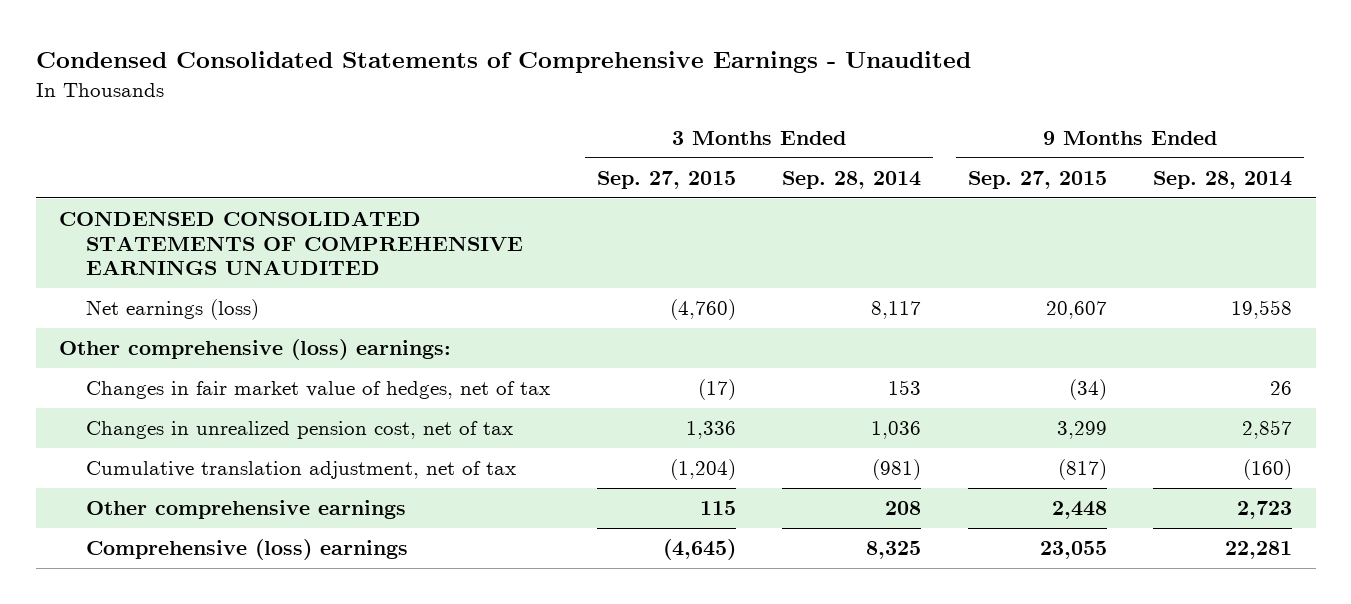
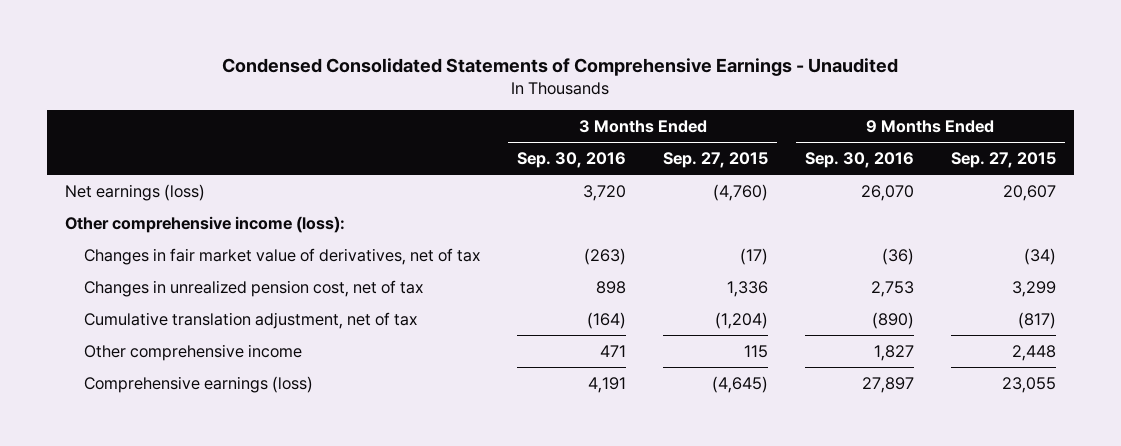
[782,170,922,189] Sep. 28, 2014 -> none
[1153,170,1293,189] Sep. 28, 2014 -> none
none -> [517,152,627,169] Sep. 30, 2016
none -> [804,152,914,169] Sep. 30, 2016
[58,211,524,276] CONDENSED CONSOLIDATED STATEMENTS OF COMPREHENSIVE EARNINGS UNAUDITED -> none
[58,339,451,361] Other comprehensive (loss) earnings: -> [65,215,346,233] Other comprehensive income (loss):
[86,381,551,400] Changes in fair market value of hedges, net of tax -> [84,247,481,265] Changes in fair market value of derivatives, net of tax
[86,500,407,520] Other comprehensive earnings -> [84,343,303,361] Other comprehensive income
[86,539,409,561] Comprehensive (loss) earnings -> [84,375,314,393] Comprehensive earnings (loss)

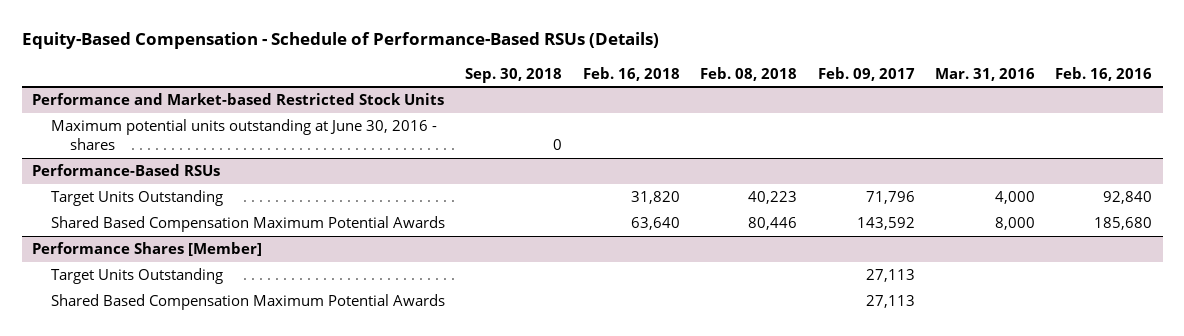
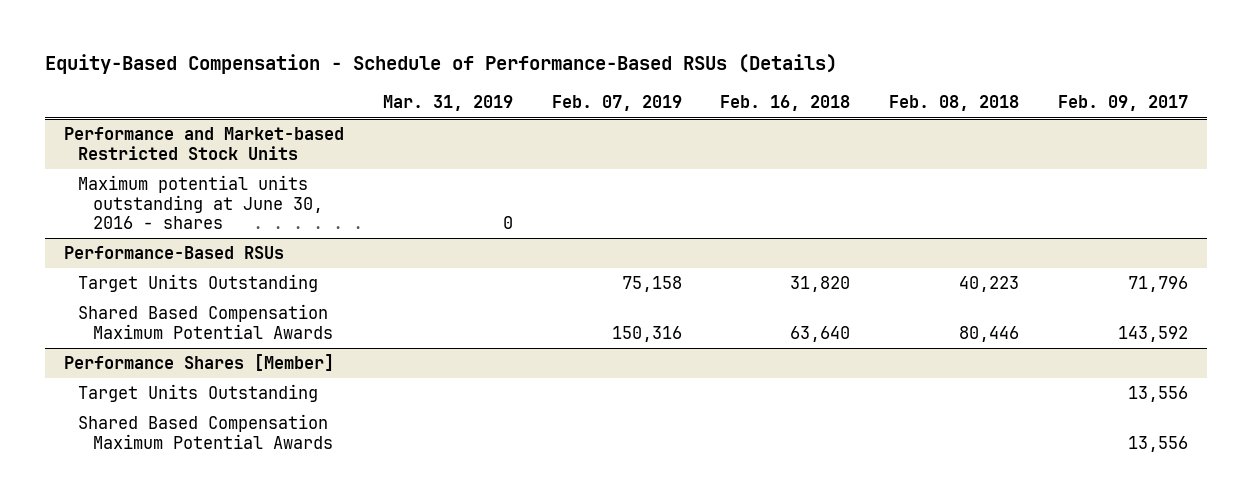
[465,67,563,83] Sep. 30, 2018 -> none
[934,67,1035,81] Mar. 31, 2016 -> none
[1055,66,1153,81] Feb. 16, 2016 -> none
none -> [382,95,513,112] Mar. 31, 2019
none -> [551,95,682,112] Feb. 07, 2019
[865,269,915,283] 27,113 -> [1127,386,1188,403] 13,556
[865,295,915,309] 27,113 -> [1127,435,1188,452] 13,556

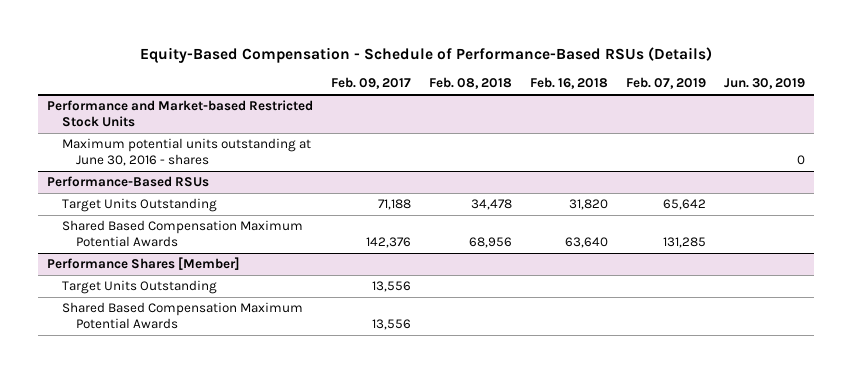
[382,95,513,112] Mar. 31, 2019 -> none
none -> [724,78,806,90] Jun. 30, 2019
[621,276,682,293] 75,158 -> [663,199,707,211] 65,642
[959,276,1020,293] 40,223 -> [471,199,513,211] 34,478
[1127,276,1188,293] 71,796 -> [378,199,412,211] 71,188
[611,325,682,342] 150,316 -> [663,237,707,249] 131,285
[959,325,1020,342] 80,446 -> [469,237,513,249] 68,956
[1117,325,1188,342] 143,592 -> [366,237,412,249] 142,376

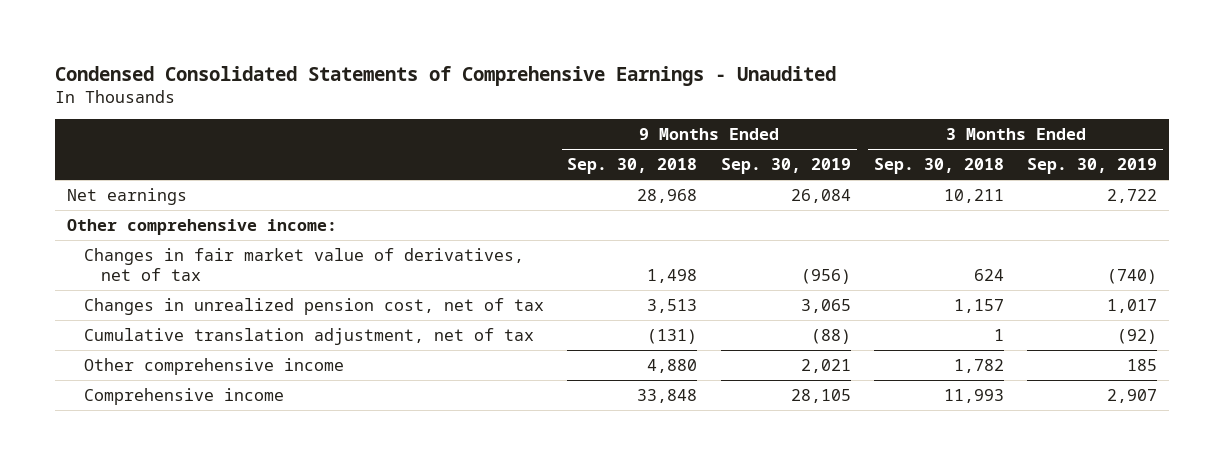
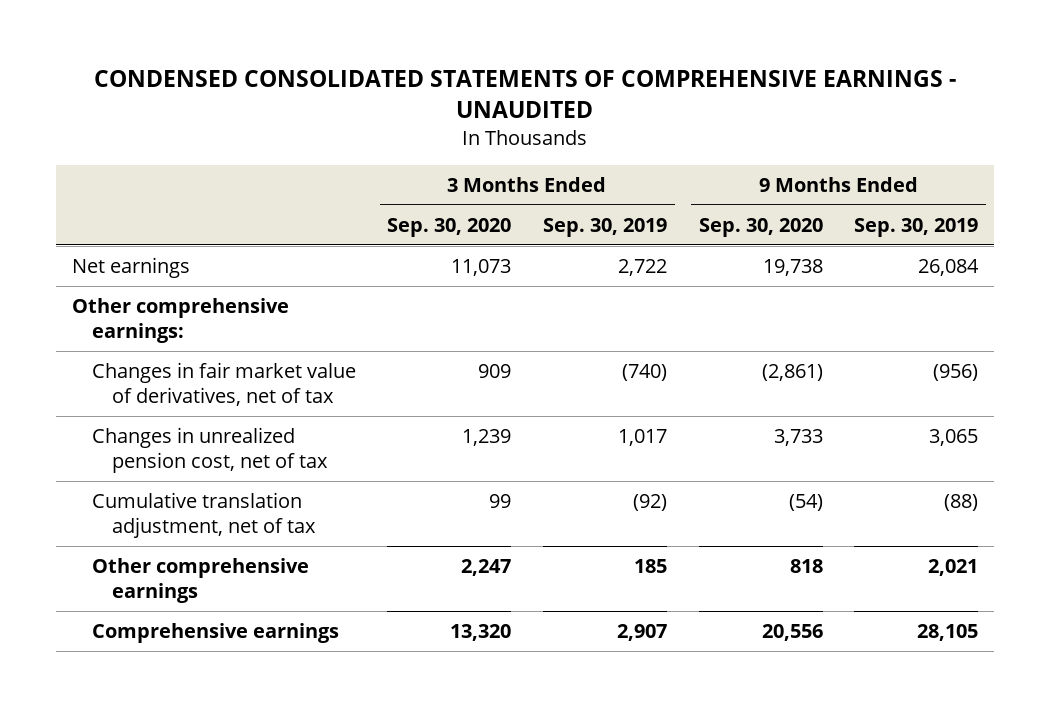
[55,65,837,86] Condensed Consolidated Statements of Comprehensive Earnings - Unaudited -> [94,70,957,118] CONDENSED CONSOLIDATED STATEMENTS OF COMPREHENSIVE EARNINGS - UNAUDITED
[567,158,698,175] Sep. 30, 2018 -> none
[874,158,1005,175] Sep. 30, 2018 -> none
none -> [387,217,512,237] Sep. 30, 2020
none -> [698,217,823,237] Sep. 30, 2020
[67,218,338,235] Other comprehensive income: -> [71,298,289,344] Other comprehensive earnings:
[84,357,345,375] Other comprehensive income -> [91,558,309,604] Other comprehensive earnings
[84,387,285,405] Comprehensive income -> [91,623,339,644] Comprehensive earnings

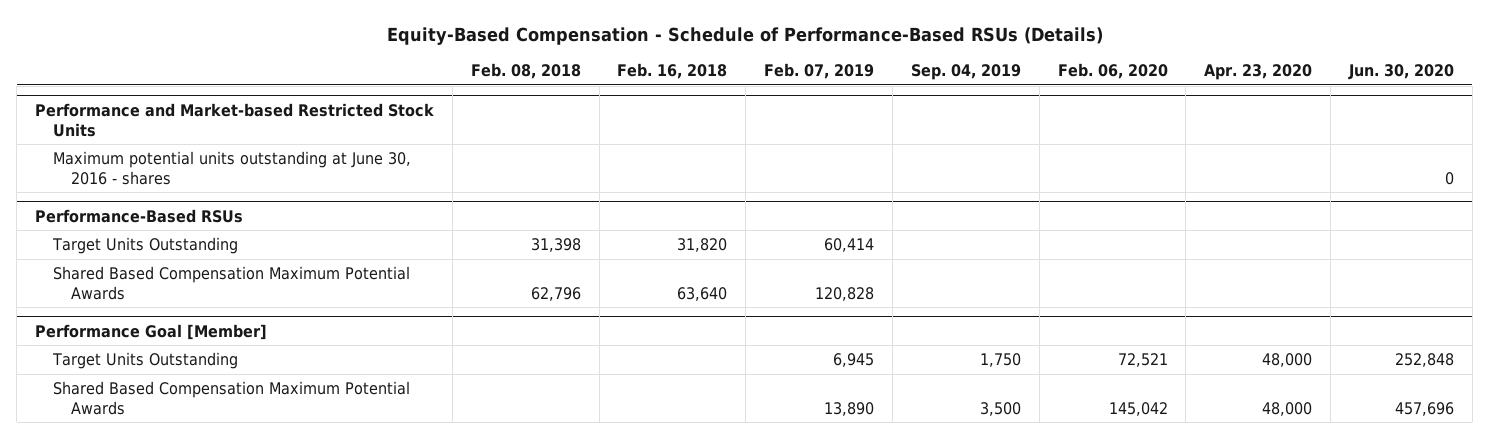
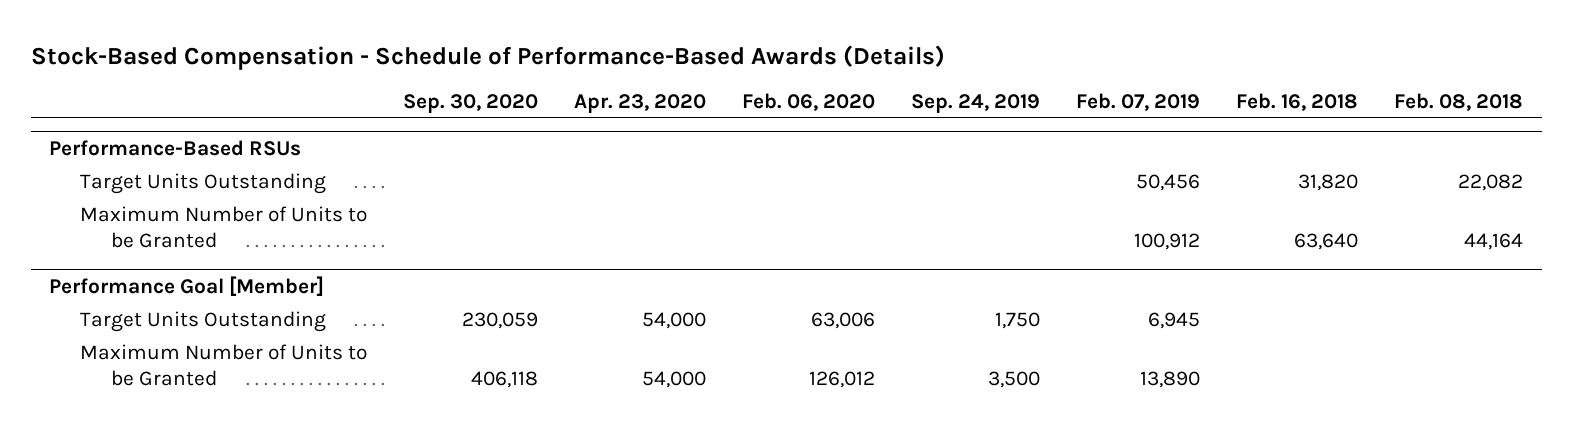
[386,26,1103,45] Equity-Based Compensation - Schedule of Performance-Based RSUs (Details) -> [30,44,945,70] Stock-Based Compensation - Schedule of Performance-Based Awards (Details)
[910,64,1021,81] Sep. 04, 2019 -> none
[1348,64,1455,81] Jun. 30, 2020 -> none
none -> [402,94,538,114] Sep. 30, 2020
none -> [911,94,1041,114] Sep. 24, 2019
[35,102,435,137] Performance and Market-based Restricted Stock Units -> none
[53,150,412,185] Maximum potential units outstanding at June 30, 2016 - shares -> none
[53,265,411,300] Shared Based Compensation Maximum Potential Awards -> none
[530,237,581,252] 31,398 -> [1458,174,1524,192] 22,082
[824,237,875,252] 60,414 -> [1136,174,1201,192] 50,456
none -> [79,206,367,248] Maximum Number of Units to be Granted
[53,380,411,415] Shared Based Compensation Maximum Potential Awards -> none
[1117,352,1168,367] 72,521 -> [811,312,876,330] 63,006
[1262,352,1313,367] 48,000 -> [641,312,706,330] 54,000
none -> [79,344,367,386] Maximum Number of Units to be Granted

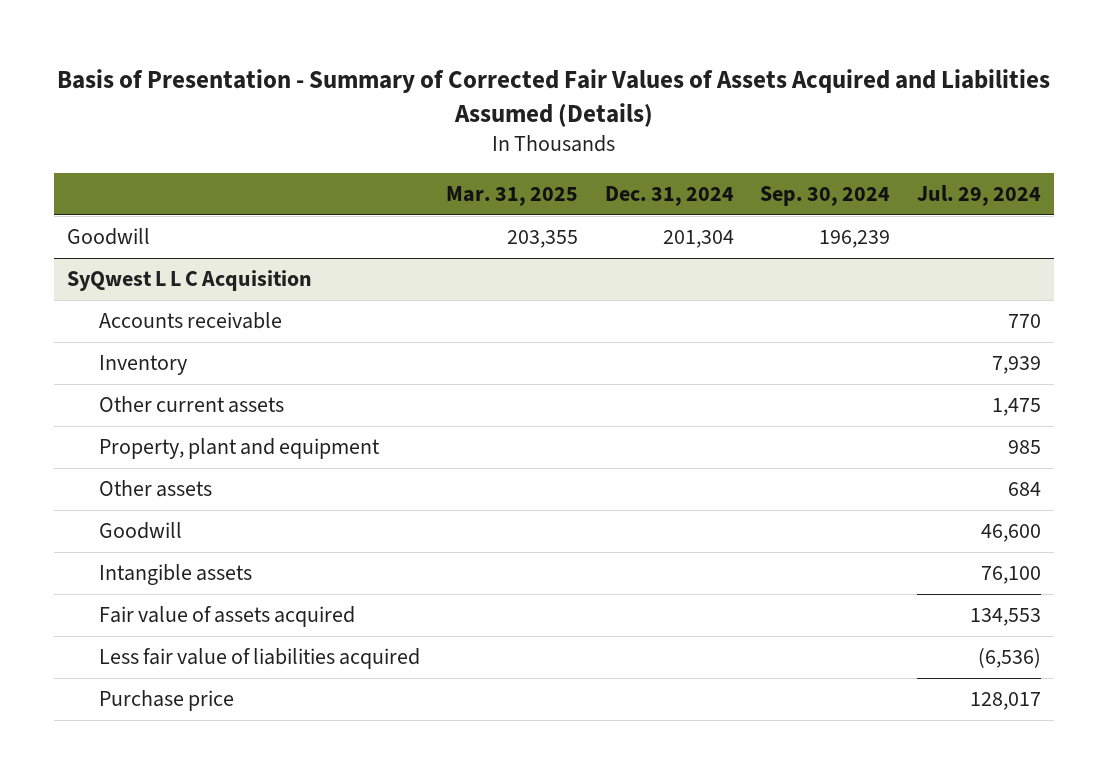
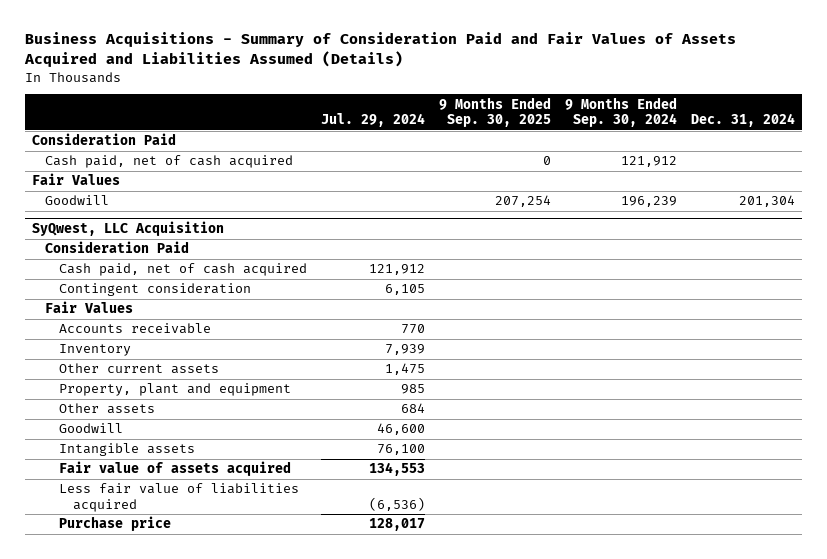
[57,68,1051,127] Basis of Presentation - Summary of Corrected Fair Values of Assets Acquired and Liabilities Assumed (Details) -> [23,32,736,68] Business Acquisitions - Summary of Consideration Paid and Fair Values of Assets Acquired and Liabilities Assumed (Details)
[446,185,579,206] Mar. 31, 2025 -> none
[760,185,891,206] Sep. 30, 2024 -> none
none -> [439,96,552,128] 9 Months Ended Sep. 30, 2025
none -> [565,96,678,128] 9 Months Ended Sep. 30, 2024
none -> [31,133,176,146] Consideration Paid
none -> [45,155,294,169] Cash paid, net of cash acquired
none -> [31,173,120,186] Fair Values
[67,270,313,292] SyQwest L L C Acquisition -> [31,221,224,237] SyQwest, LLC Acquisition
none -> [45,241,190,254] Consideration Paid
none -> [59,263,308,277] Cash paid, net of cash acquired
none -> [59,283,252,297] Contingent consideration
none -> [45,301,134,314] Fair Values

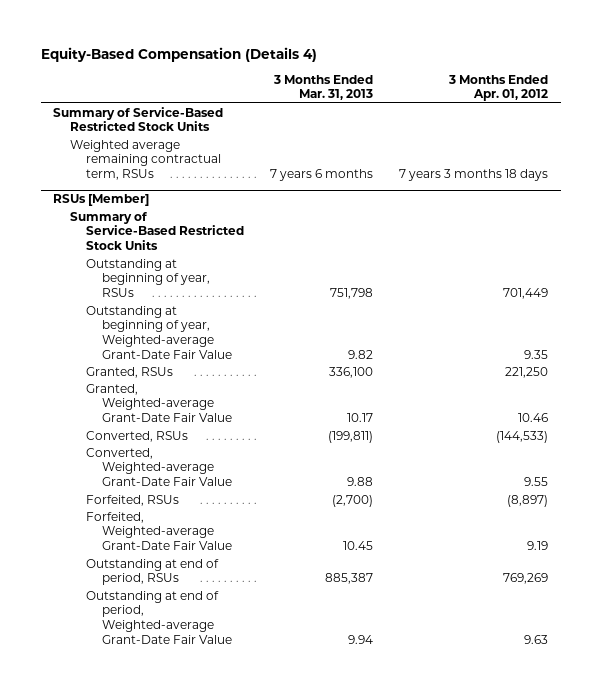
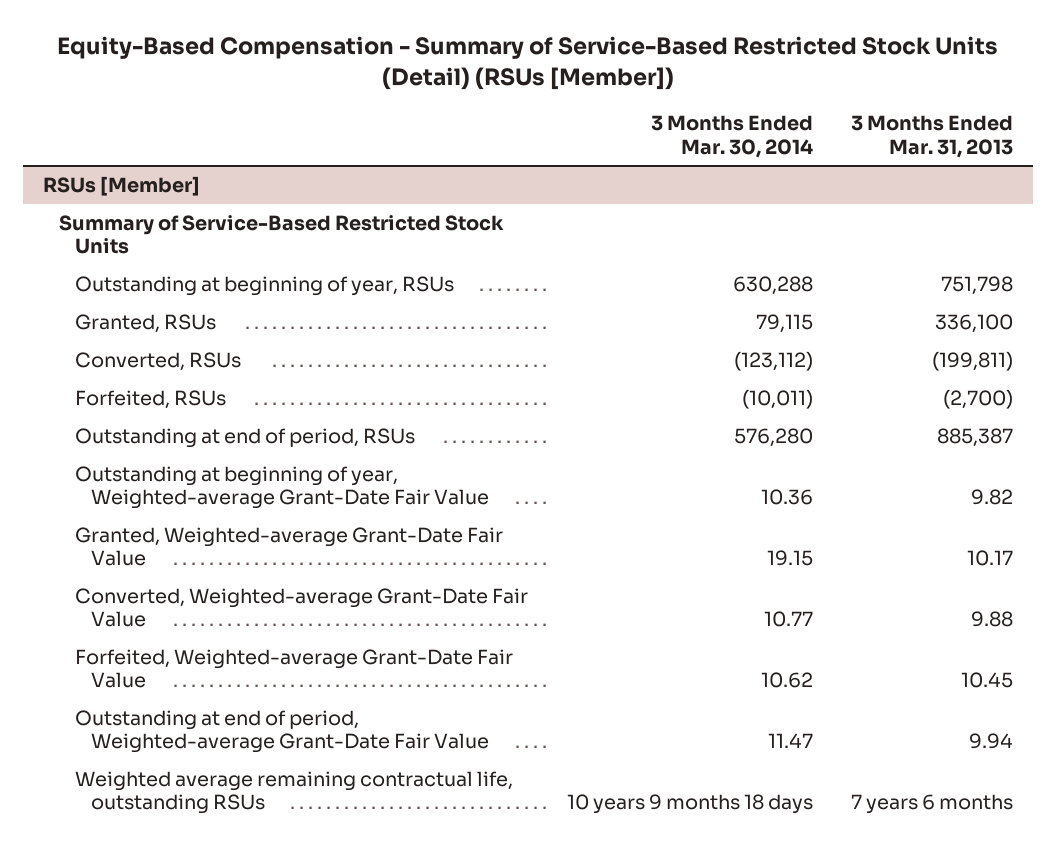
[40,46,317,62] Equity-Based Compensation (Details 4) -> [57,35,999,90] Equity-Based Compensation - Summary of Service-Based Restricted Stock Units (Detail) (RSUs [Member])
[447,74,548,102] 3 Months Ended Apr. 01, 2012 -> none
none -> [650,115,813,158] 3 Months Ended Mar. 30, 2014
[53,106,224,132] Summary of Service-Based Restricted Stock Units -> none
[69,139,221,181] Weighted average remaining contractual term, RSUs -> none
[85,305,233,359] Outstanding at beginning of year, Weighted-average Grant-Date Fair Value -> [74,466,489,510] Outstanding at beginning of year, Weighted-average Grant-Date Fair Value
[85,383,233,423] Granted, Weighted-average Grant-Date Fair Value -> [74,527,503,567] Granted, Weighted-average Grant-Date Fair Value
[85,447,233,487] Converted, Weighted-average Grant-Date Fair Value -> [74,588,528,628] Converted, Weighted-average Grant-Date Fair Value
[85,511,233,551] Forfeited, Weighted-average Grant-Date Fair Value -> [74,649,513,689] Forfeited, Weighted-average Grant-Date Fair Value
none -> [74,771,513,815] Weighted average remaining contractual life, outstanding RSUs

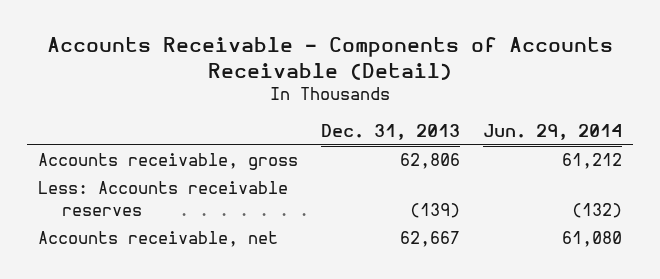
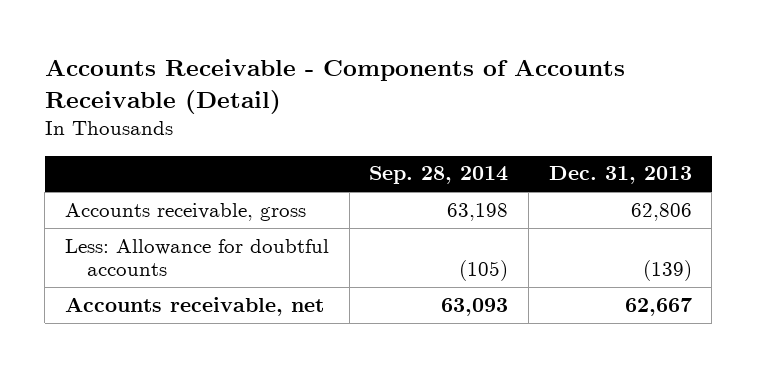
[482,123,622,140] Jun. 29, 2014 -> none
none -> [369,166,509,185] Sep. 28, 2014
[37,181,288,216] Less: Accounts receivable reserves -> [65,238,330,277] Less: Allowance for doubtful accounts

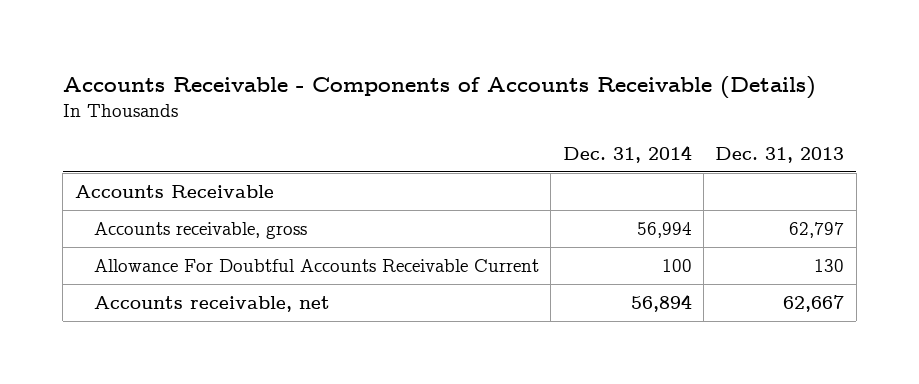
[44,59,625,114] Accounts Receivable - Components of Accounts Receivable (Detail) -> [62,75,816,99] Accounts Receivable - Components of Accounts Receivable (Details)
[369,166,509,185] Sep. 28, 2014 -> none
none -> [562,145,692,164] Dec. 31, 2014
none -> [74,184,274,198] Accounts Receivable
[630,202,692,221] 62,806 -> [789,221,845,238] 62,797
[65,238,330,277] Less: Allowance for doubtful accounts -> [93,258,539,272] Allowance For Doubtful Accounts Receivable Current
[642,260,692,282] (139) -> [814,258,845,272] 130

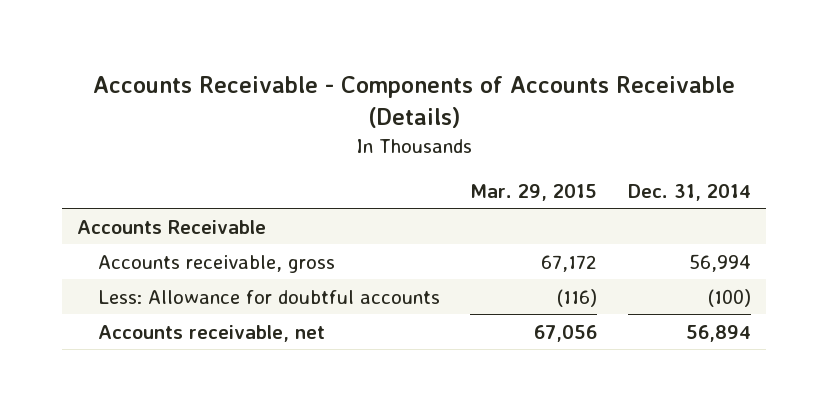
[715,147,845,164] Dec. 31, 2013 -> none
none -> [470,183,598,201] Mar. 29, 2015
[93,258,539,272] Allowance For Doubtful Accounts Receivable Current -> [98,289,441,304] Less: Allowance for doubtful accounts
[661,258,692,272] 100 -> [707,288,751,307] (100)

